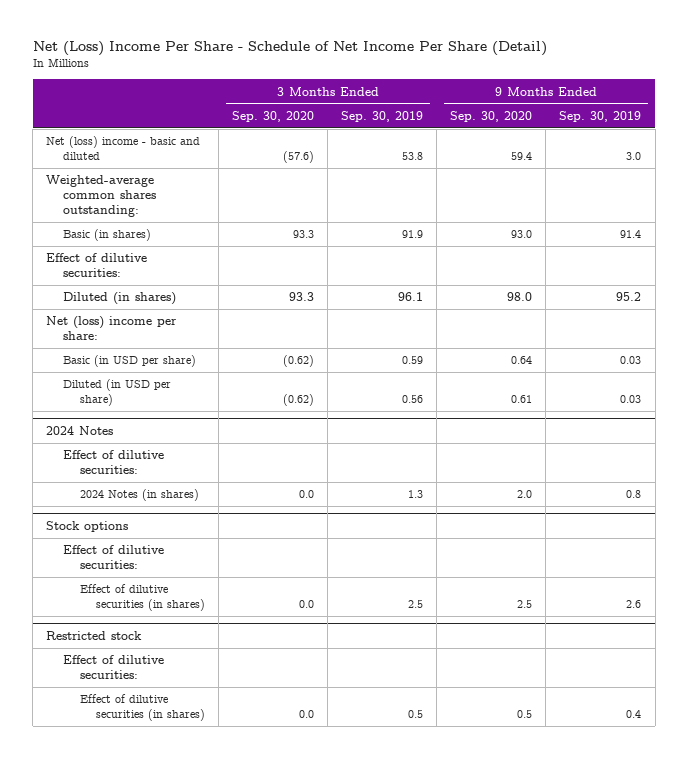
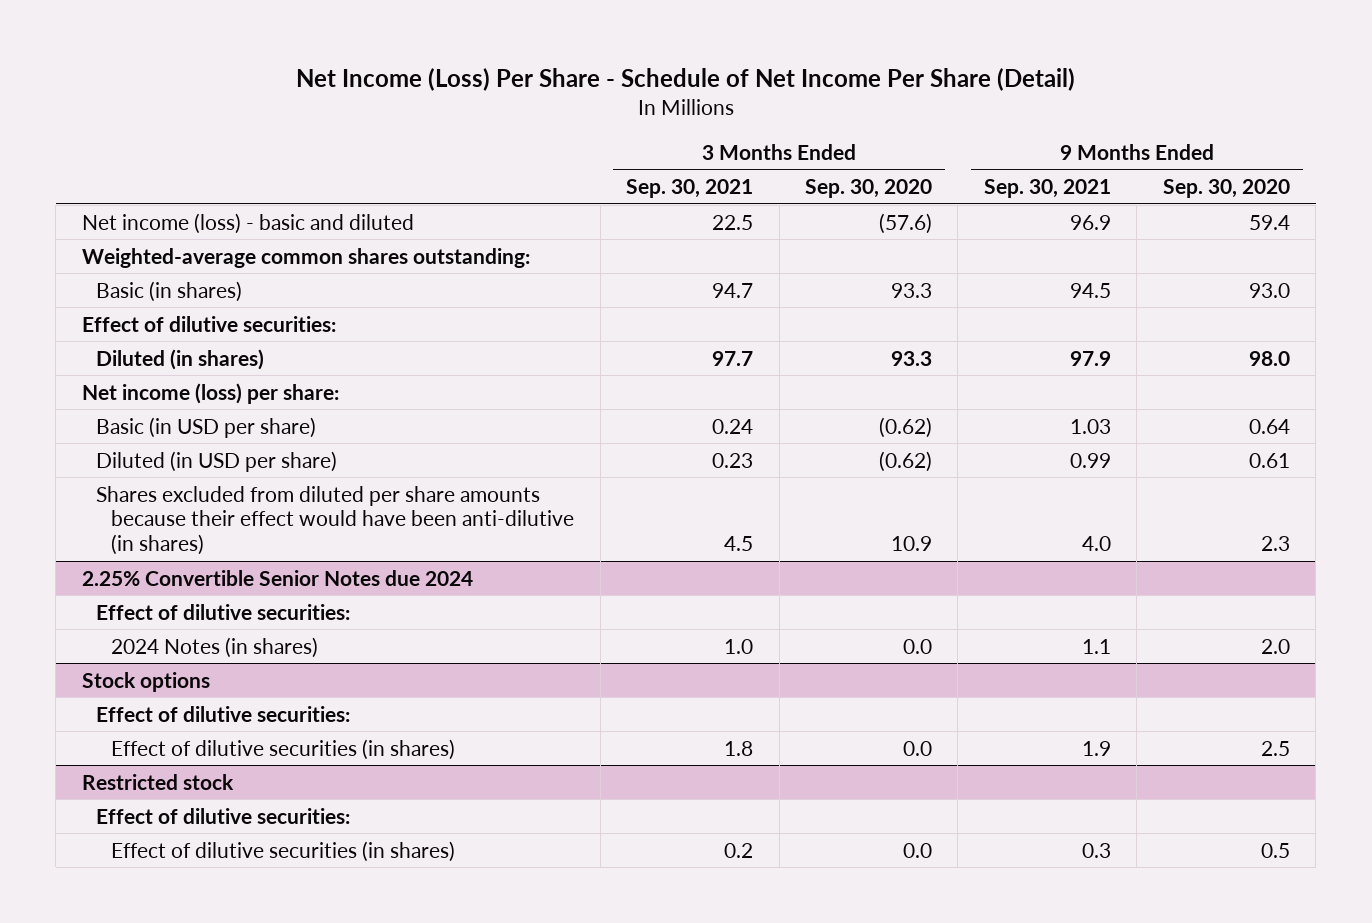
[32,41,547,57] Net (Loss) Income Per Share - Schedule of Net Income Per Share (Detail) -> [295,68,1075,92] Net Income (Loss) Per Share - Schedule of Net Income Per Share (Detail)
[341,110,424,122] Sep. 30, 2019 -> none
[559,110,642,122] Sep. 30, 2019 -> none
none -> [626,178,754,198] Sep. 30, 2021
none -> [983,178,1111,198] Sep. 30, 2021
[46,136,201,161] Net (loss) income - basic and diluted -> [81,212,414,234] Net income (loss) - basic and diluted
[46,316,178,341] Net (loss) income per share: -> [81,382,339,404] Net income (loss) per share:
[46,425,114,435] 2024 Notes -> none
none -> [96,485,575,556] Shares excluded from diluted per share amounts because their effect would have been anti-dilutive (in shares)
none -> [81,569,473,586] 2.25% Convertible Senior Notes due 2024

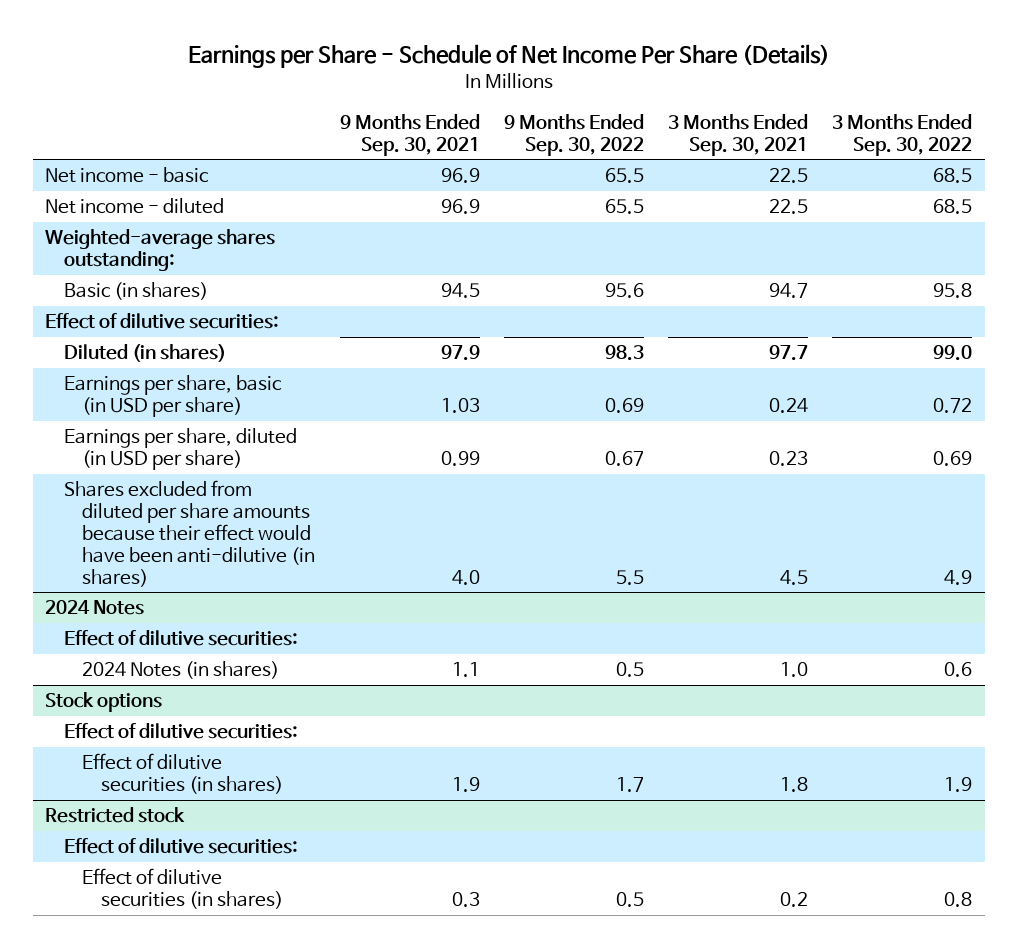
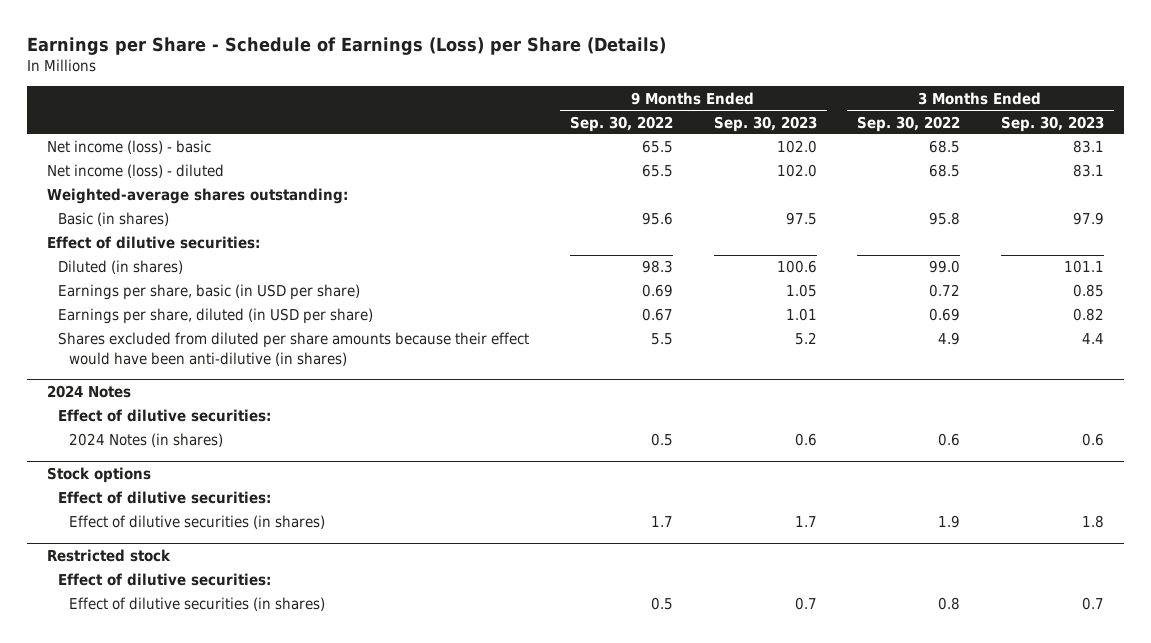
[187,44,830,69] Earnings per Share - Schedule of Net Income Per Share (Details) -> [26,36,666,55] Earnings per Share - Schedule of Earnings (Loss) per Share (Details)
[339,113,480,156] 9 Months Ended Sep. 30, 2021 -> none
[668,113,809,156] 3 Months Ended Sep. 30, 2021 -> none
none -> [713,115,817,132] Sep. 30, 2023
none -> [1000,115,1104,132] Sep. 30, 2023
[44,167,209,184] Net income - basic -> [47,140,212,155] Net income (loss) - basic
[44,198,224,215] Net income - diluted -> [47,164,225,179] Net income (loss) - diluted

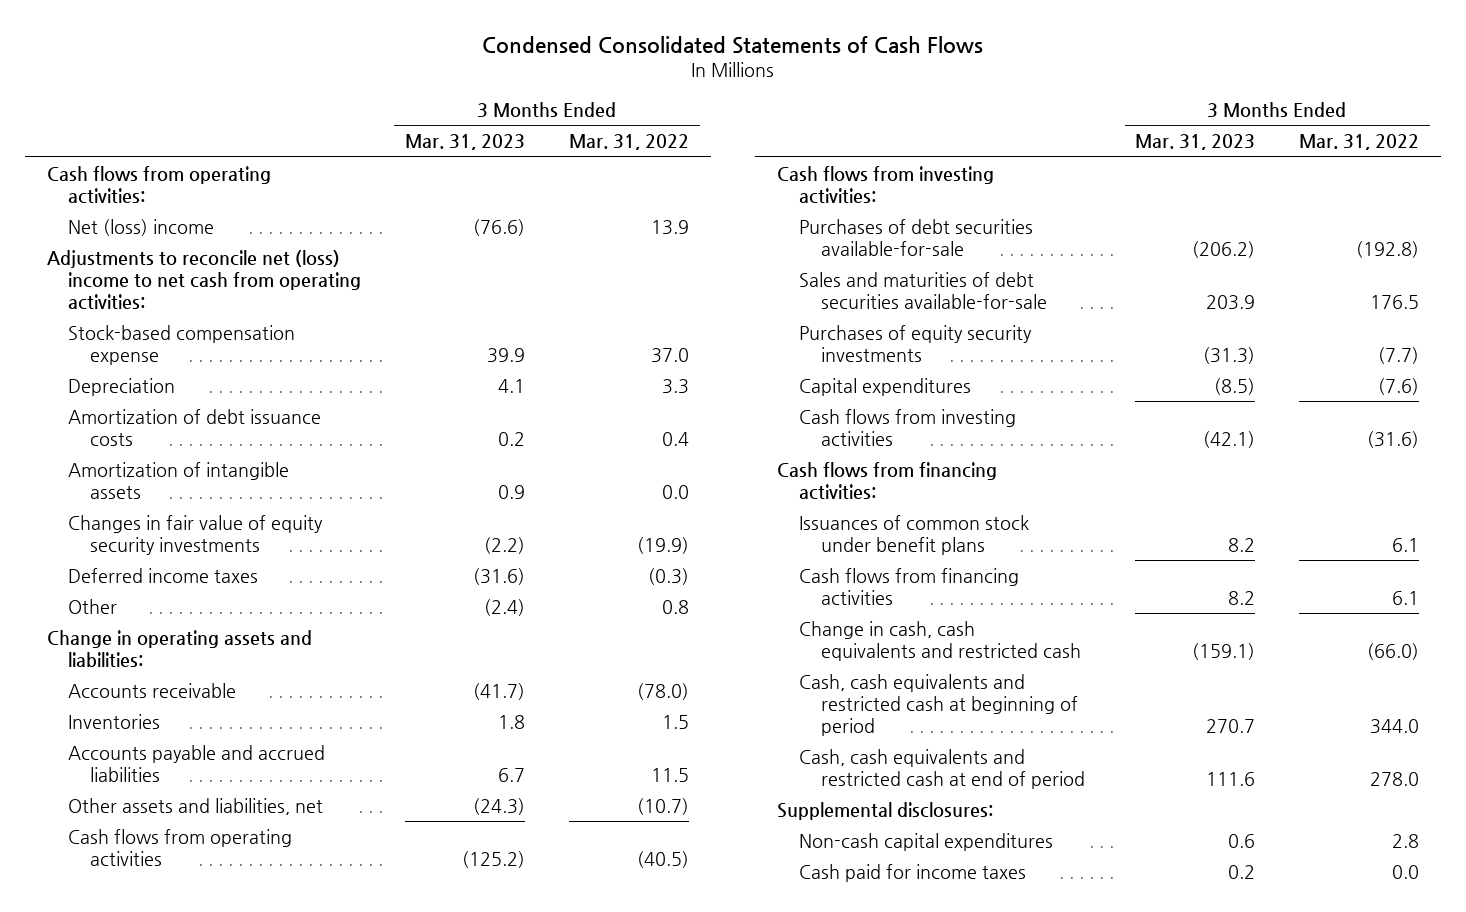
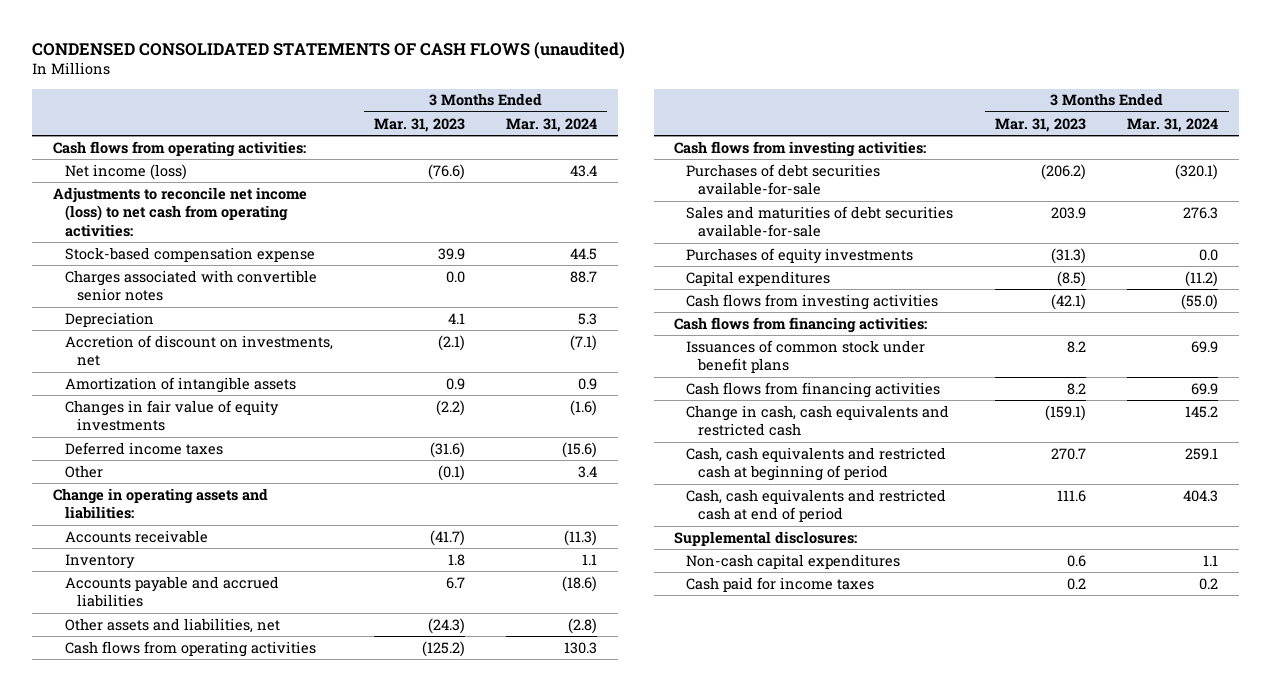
[481,36,983,55] Condensed Consolidated Statements of Cash Flows -> [32,41,626,59] CONDENSED CONSOLIDATED STATEMENTS OF CASH FLOWS (unaudited)
[568,134,689,151] Mar. 31, 2022 -> none
none -> [506,117,598,132] Mar. 31, 2024
[68,218,215,236] Net (loss) income -> [65,163,188,180] Net income (loss)
[46,249,362,311] Adjustments to reconcile net (loss) income to net cash from operating activities: -> [52,186,307,237] Adjustments to reconcile net income (loss) to net cash from operating activities:
none -> [65,269,318,302] Charges associated with convertible senior notes
[68,408,322,446] Amortization of debt issuance costs -> none
none -> [65,334,334,367] Accretion of discount on investments, net
[68,514,324,555] Changes in fair value of equity security investments -> [65,399,280,432] Changes in fair value of equity investments
[484,598,526,616] (2.4) -> [438,464,466,481] (0.1)
[68,713,161,729] Inventories -> [65,553,136,569] Inventory
[798,324,1032,362] Purchases of equity security investments -> [686,247,914,264] Purchases of equity investments

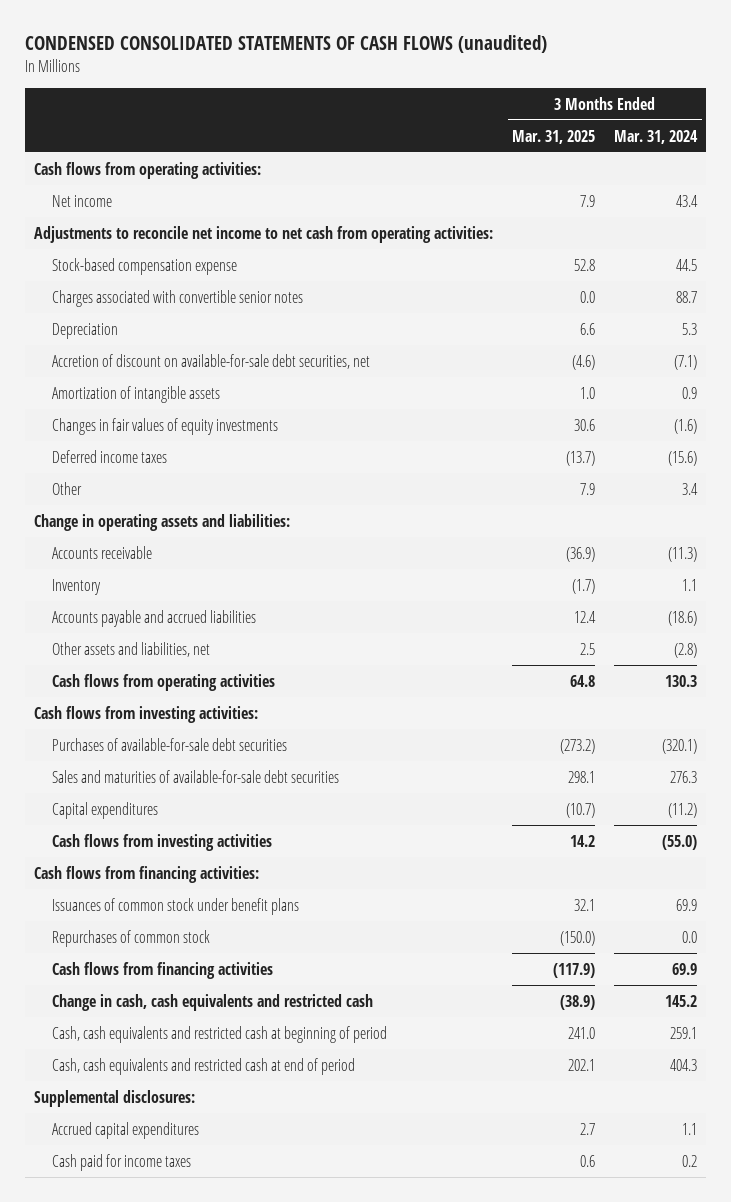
[374,117,466,132] Mar. 31, 2023 -> none
none -> [512,129,596,144] Mar. 31, 2025
[65,163,188,180] Net income (loss) -> [52,194,113,207] Net income
[52,186,307,237] Adjustments to reconcile net income (loss) to net cash from operating activities: -> [34,225,494,243] Adjustments to reconcile net income to net cash from operating activities:
[65,334,334,367] Accretion of discount on investments, net -> [52,353,371,369] Accretion of discount on available-for-sale debt securities, net
[65,399,280,432] Changes in fair value of equity investments -> [52,417,279,435] Changes in fair values of equity investments
[686,247,914,264] Purchases of equity investments -> none
[686,163,881,196] Purchases of debt securities available-for-sale -> [52,737,288,751] Purchases of available-for-sale debt securities
[686,205,954,238] Sales and maturities of debt securities available-for-sale -> [52,769,340,783] Sales and maturities of available-for-sale debt securities
none -> [52,929,211,947] Repurchases of common stock
[686,553,901,569] Non-cash capital expenditures -> [52,1121,200,1139] Accrued capital expenditures

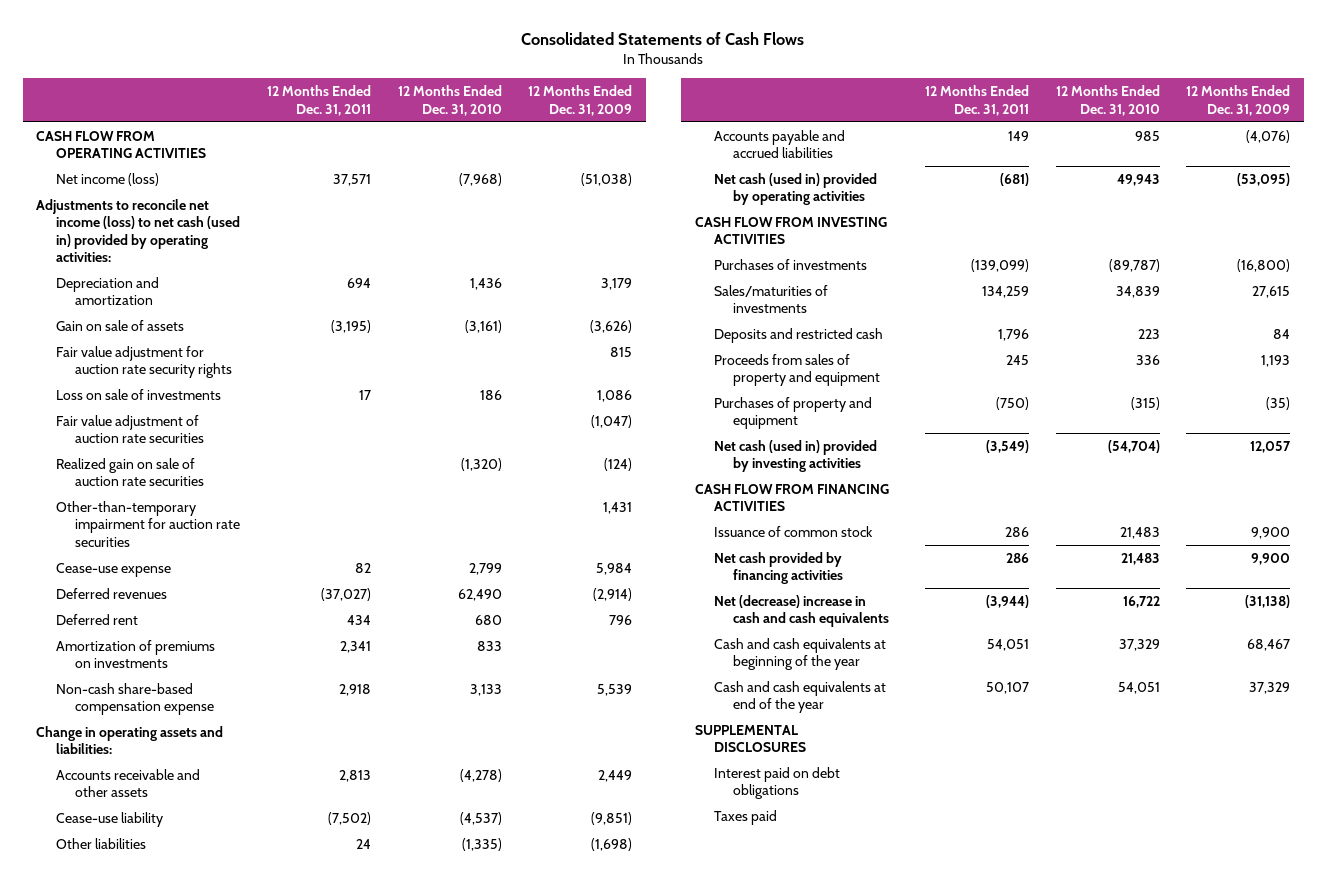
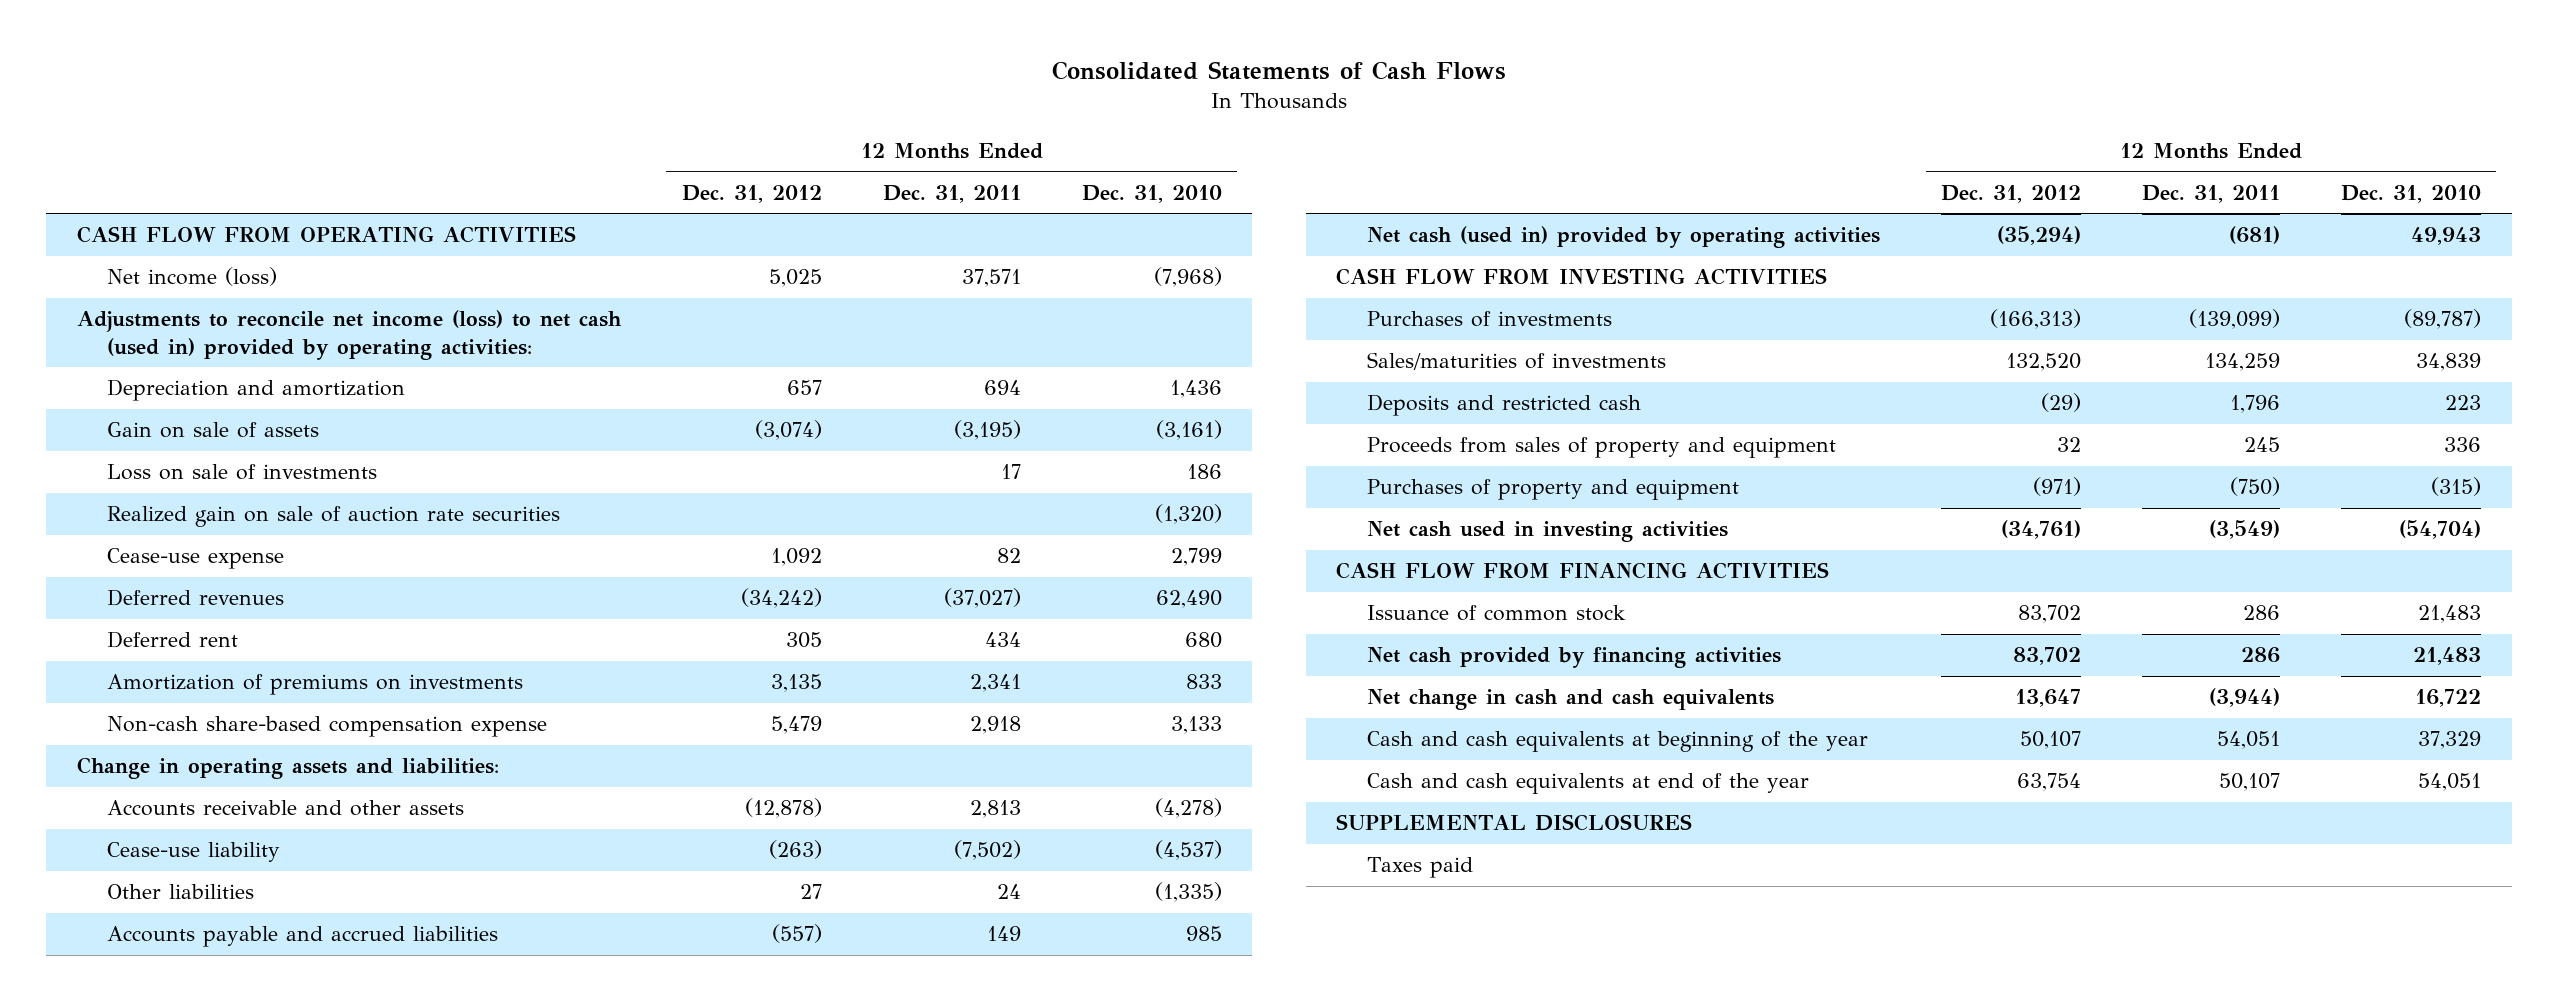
[528,85,633,116] 12 Months Ended Dec. 31, 2009 -> none
none -> [681,184,822,203] Dec. 31, 2012
[55,345,233,379] Fair value adjustment for auction rate security rights -> none
[55,414,205,444] Fair value adjustment of auction rate securities -> none
[55,500,241,547] Other-than-temporary impairment for auction rate securities -> none
[713,439,877,473] Net cash (used in) provided by investing activities -> [1366,521,1728,543] Net cash used in investing activities
[713,594,890,628] Net (decrease) increase in cash and cash equivalents -> [1366,689,1774,711] Net change in cash and cash equivalents
[713,766,840,800] Interest paid on debt obligations -> none

